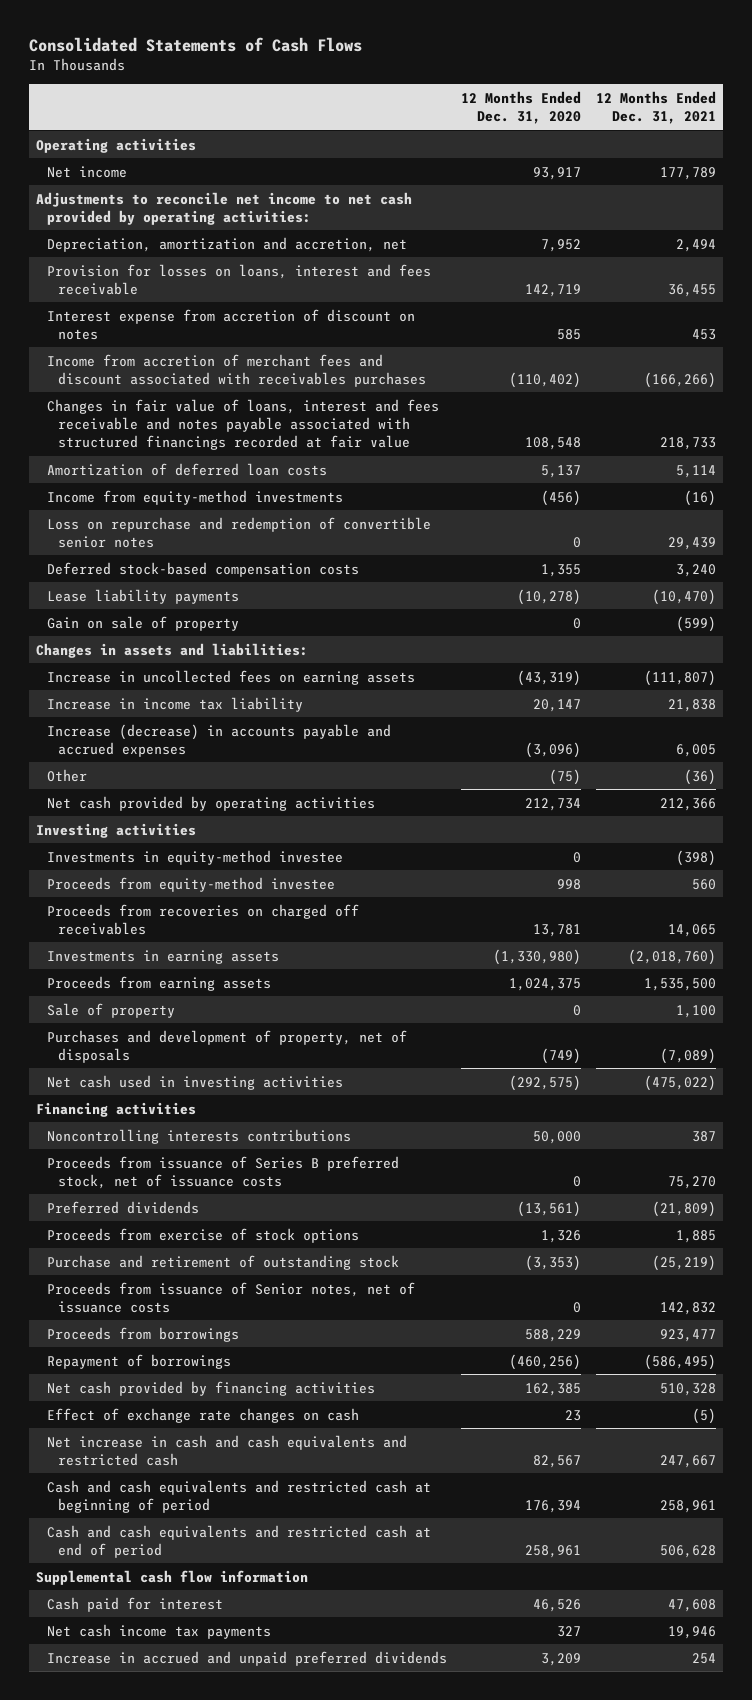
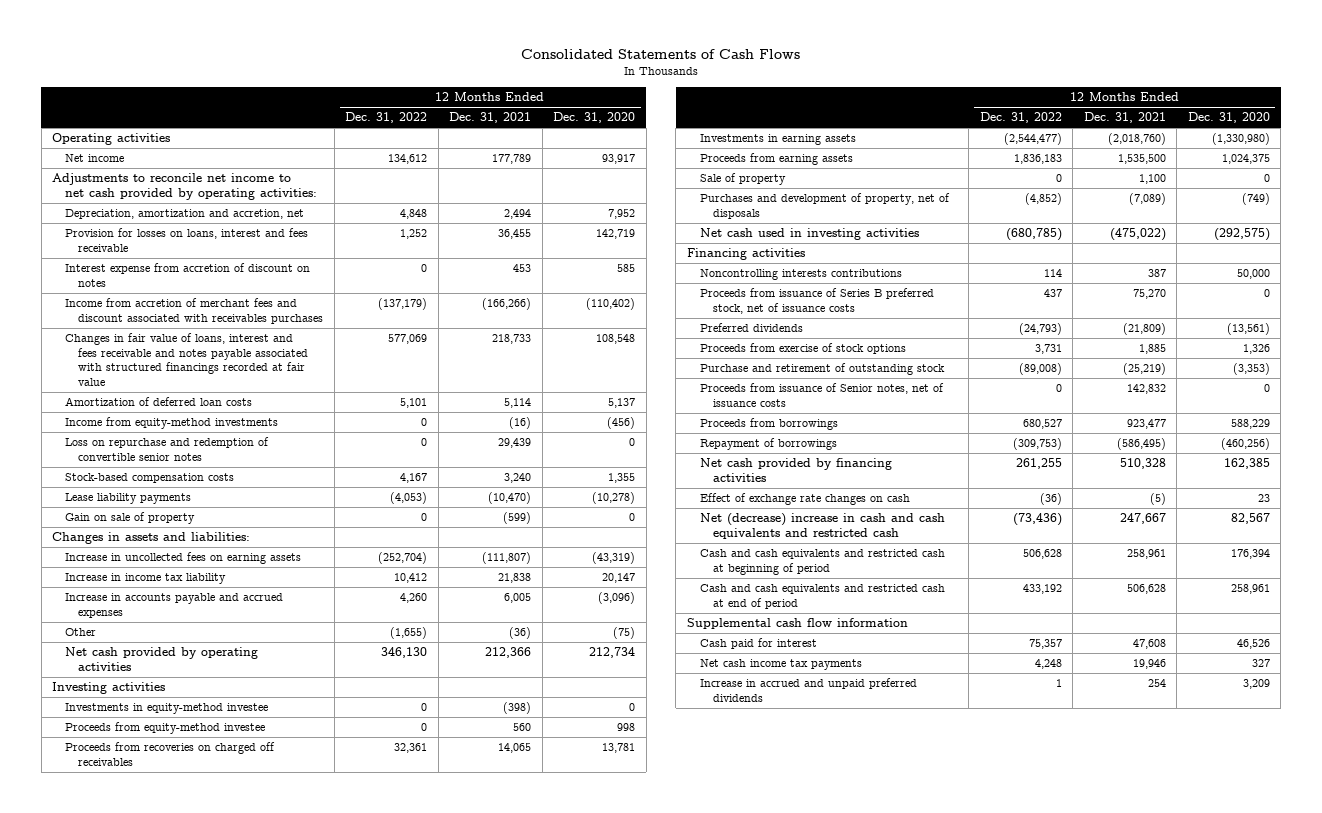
none -> [345,112,428,124] Dec. 31, 2022
[46,561,359,577] Deferred stock-based compensation costs -> [65,473,235,484] Stock-based compensation costs
[46,723,391,757] Increase (decrease) in accounts payable and accrued expenses -> [65,593,284,618] Increase in accounts payable and accrued expenses
[46,1434,407,1466] Net increase in cash and cash equivalents and restricted cash -> [699,513,945,539] Net (decrease) increase in cash and cash equivalents and restricted cash

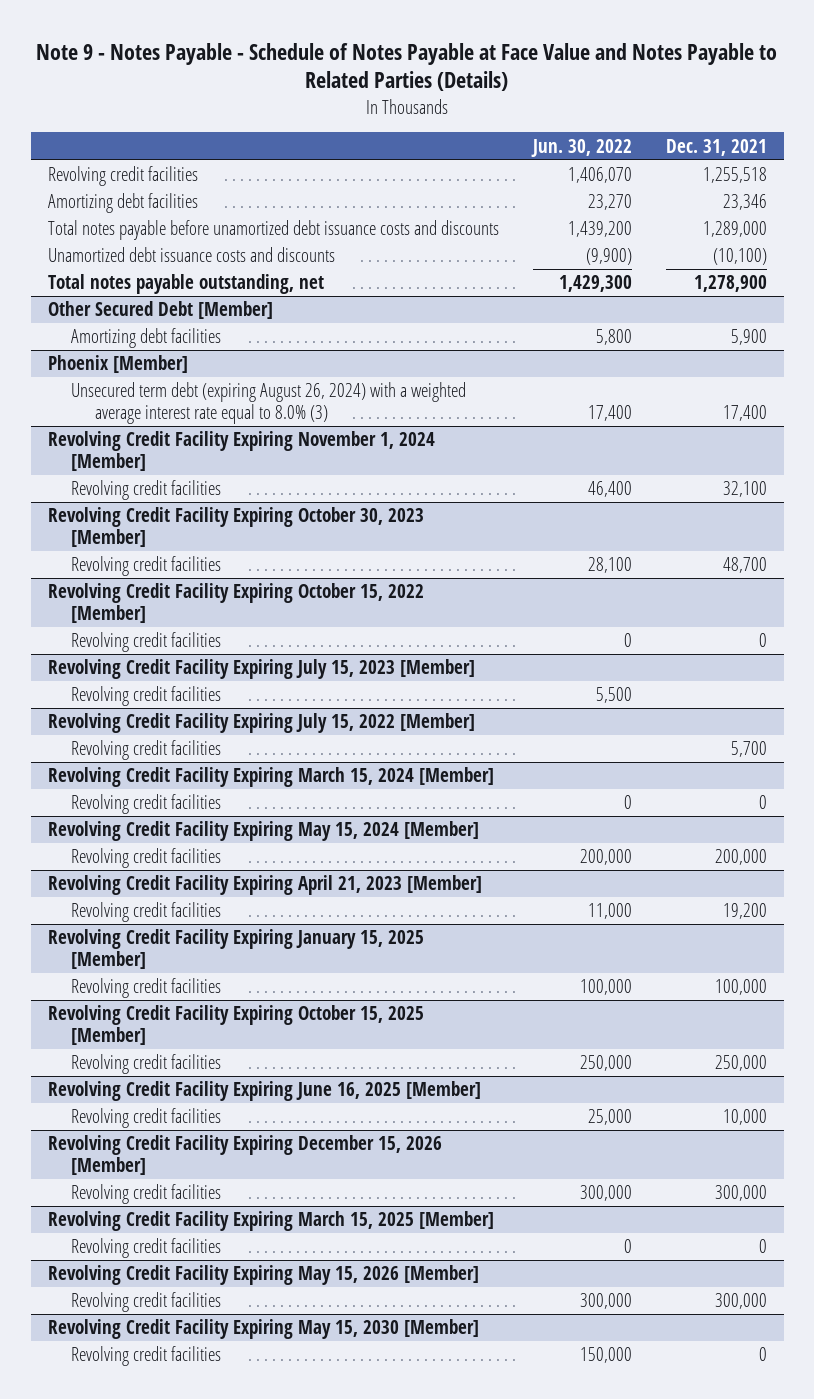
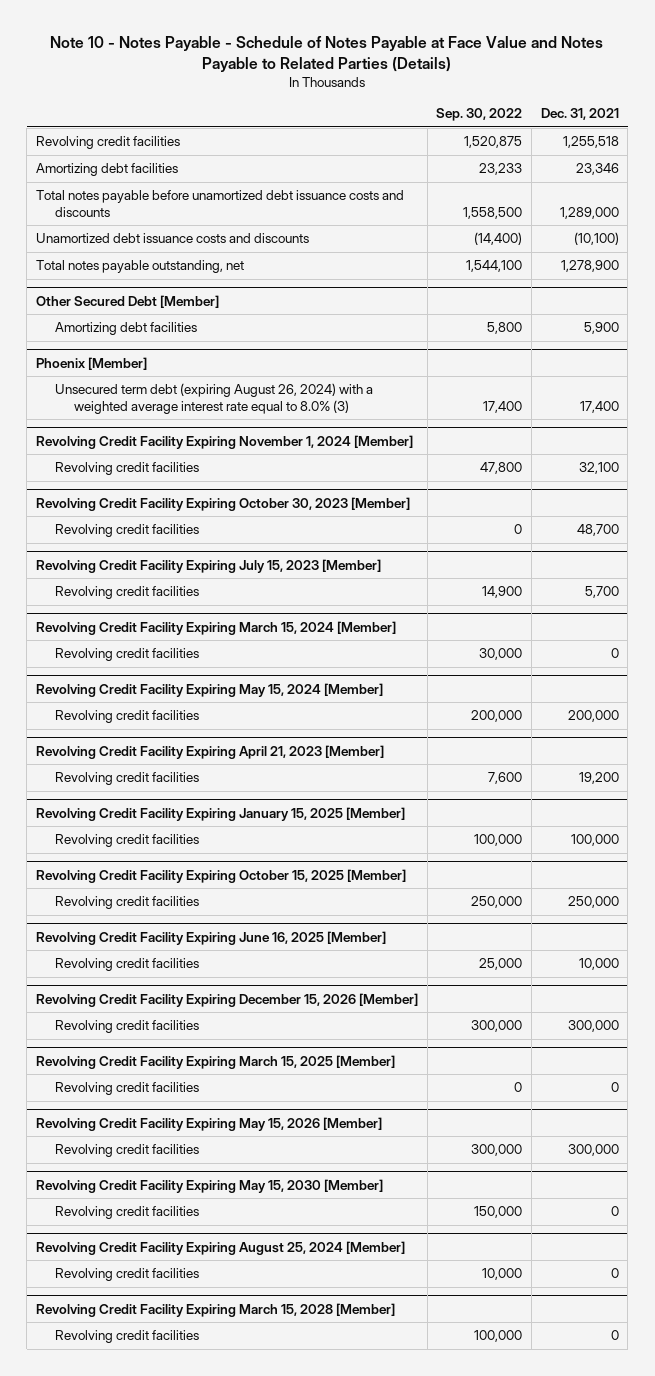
[36,42,778,92] Note 9 - Notes Payable - Schedule of Notes Payable at Face Value and Notes Payable to Related Parties (Details) -> [50,35,604,72] Note 10 - Notes Payable - Schedule of Notes Payable at Face Value and Notes Payable to Related Parties (Details)
[530,138,632,157] Jun. 30, 2022 -> none
none -> [436,108,523,122] Sep. 30, 2022
[47,583,424,624] Revolving Credit Facility Expiring October 15, 2022 [Member] -> none
[71,632,222,653] Revolving credit facilities -> none
[71,686,222,707] Revolving credit facilities -> none
[47,713,475,734] Revolving Credit Facility Expiring July 15, 2022 [Member] -> none
none -> [36,1240,406,1255] Revolving Credit Facility Expiring August 25, 2024 [Member]
none -> [54,1268,199,1282] Revolving credit facilities
none -> [36,1302,396,1317] Revolving Credit Facility Expiring March 15, 2028 [Member]
none -> [54,1330,199,1344] Revolving credit facilities

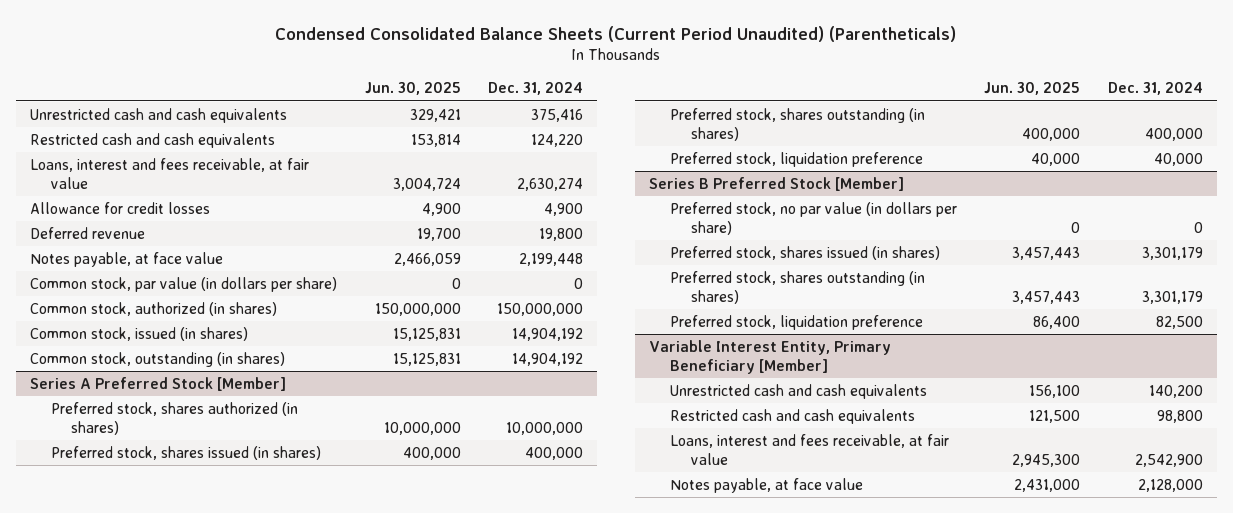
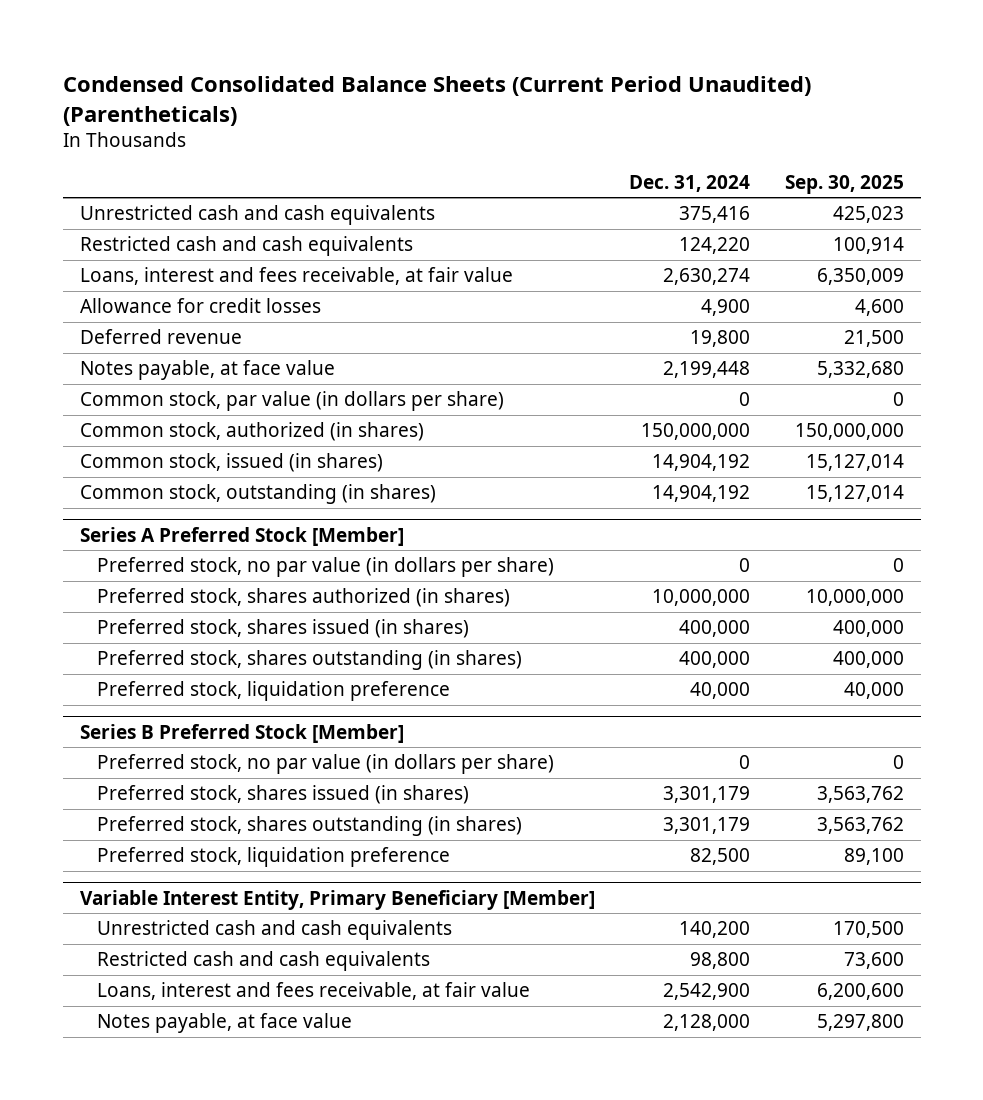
[365,82,462,96] Jun. 30, 2025 -> none
none -> [784,174,904,194] Sep. 30, 2025
none -> [96,557,554,578] Preferred stock, no par value (in dollars per share)

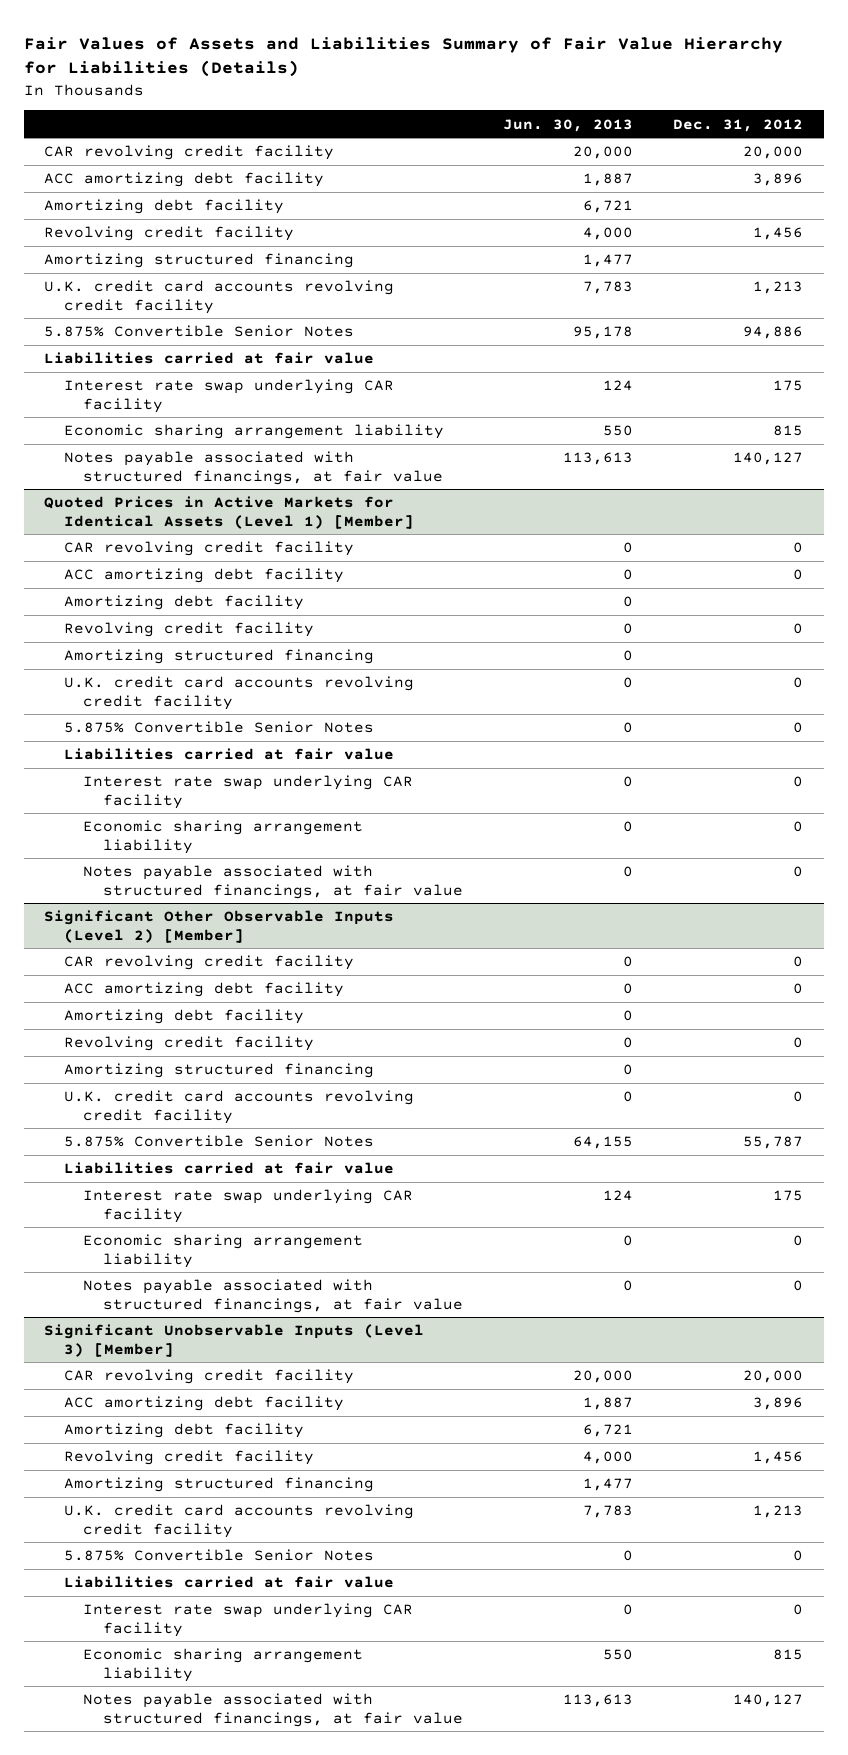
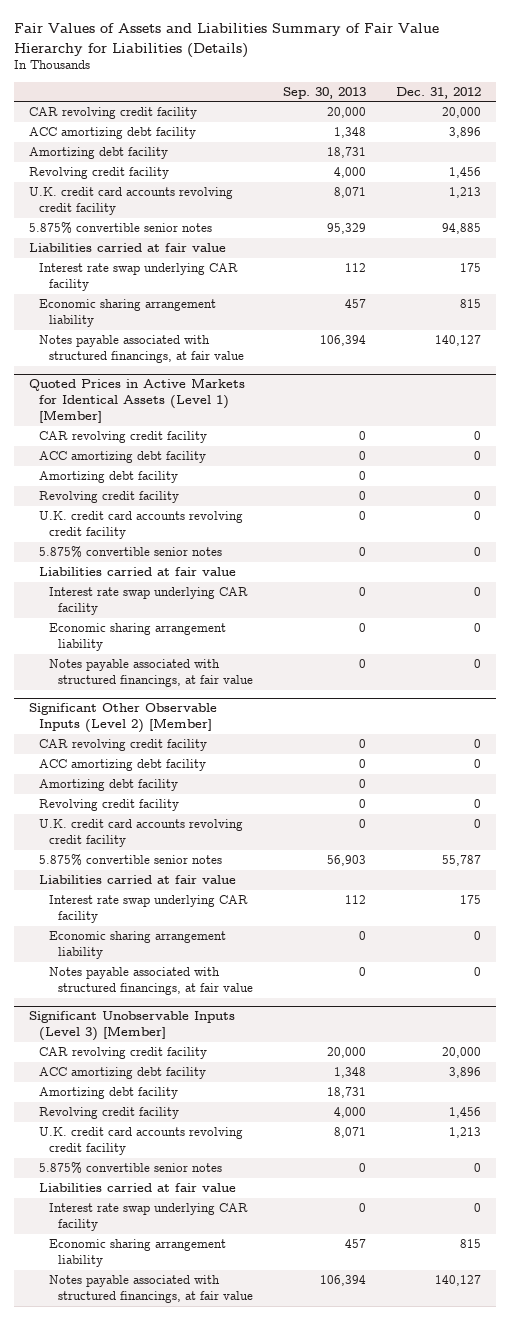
[503,118,634,132] Jun. 30, 2013 -> none
none -> [282,86,366,99] Sep. 30, 2013
[44,253,355,269] Amortizing structured financing -> none
[44,325,355,338] 5.875% Convertible Senior Notes -> [29,222,213,235] 5.875% convertible senior notes
[743,326,804,340] 94,886 -> [441,223,481,235] 94,885
[63,649,374,665] Amortizing structured financing -> none
[63,721,374,734] 5.875% Convertible Senior Notes -> [38,546,222,559] 5.875% convertible senior notes
[63,1063,374,1079] Amortizing structured financing -> none
[63,1135,374,1148] 5.875% Convertible Senior Notes -> [38,854,222,867] 5.875% convertible senior notes
[63,1477,374,1493] Amortizing structured financing -> none
[63,1549,374,1562] 5.875% Convertible Senior Notes -> [38,1162,222,1175] 5.875% convertible senior notes

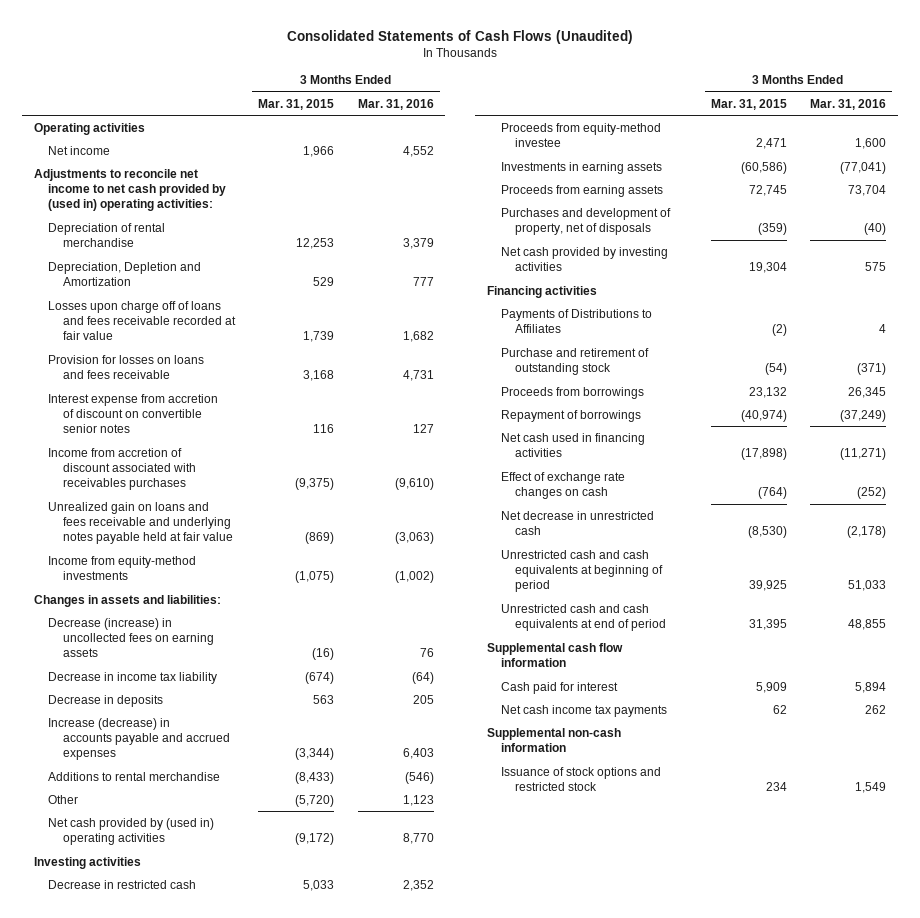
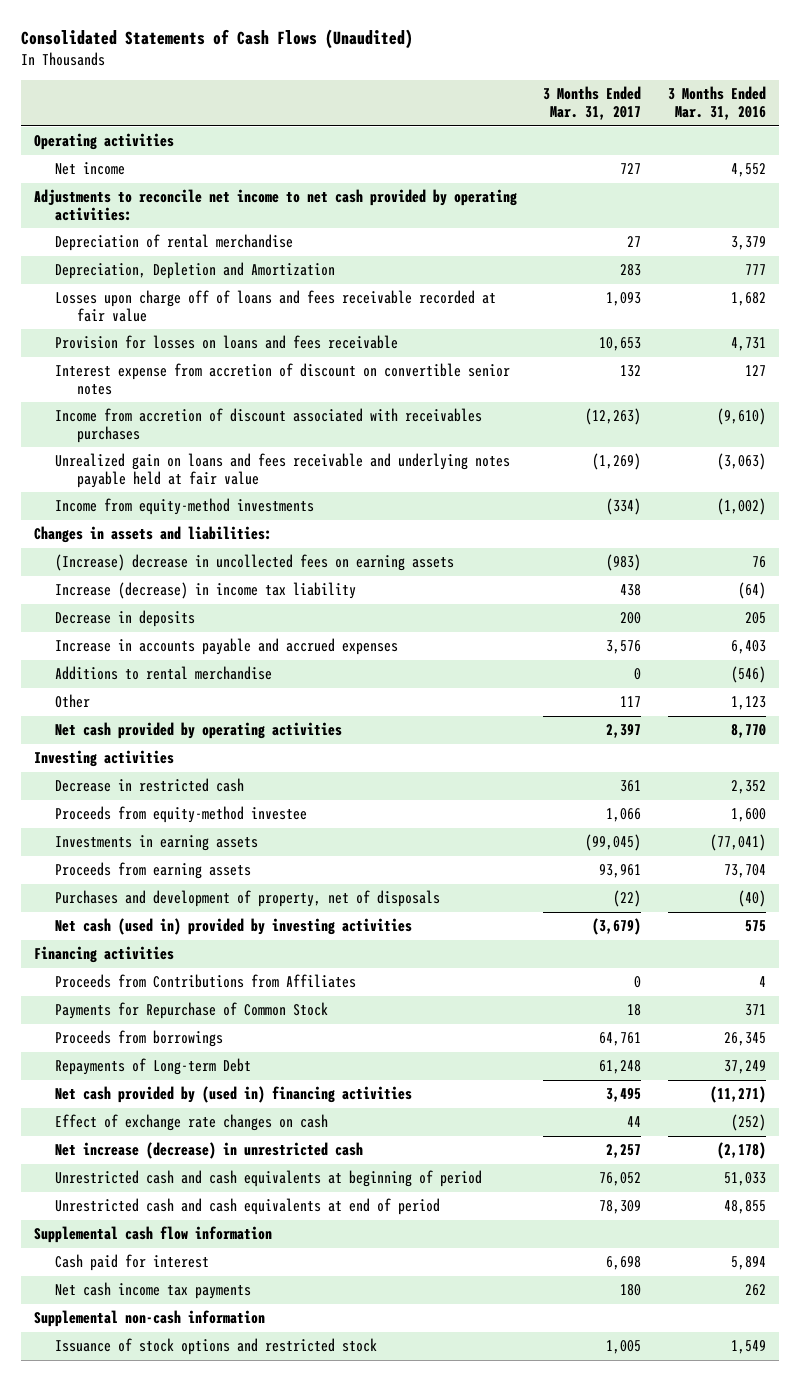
[258,98,335,110] Mar. 31, 2015 -> none
none -> [543,86,642,121] 3 Months Ended Mar. 31, 2017
[34,168,227,211] Adjustments to reconcile net income to net cash provided by (used in) operating activities: -> [33,189,517,221] Adjustments to reconcile net income to net cash provided by operating activities:
[48,617,214,657] Decrease (increase) in uncollected fees on earning assets -> [55,554,455,572] (Increase) decrease in uncollected fees on earning assets
[48,671,218,684] Decrease in income tax liability -> [55,582,357,600] Increase (decrease) in income tax liability
[48,717,230,760] Increase (decrease) in accounts payable and accrued expenses -> [55,638,399,656] Increase in accounts payable and accrued expenses
[48,817,215,845] Net cash provided by (used in) operating activities -> [55,722,343,740] Net cash provided by operating activities
[500,246,668,271] Net cash provided by investing activities -> [55,918,413,936] Net cash (used in) provided by investing activities
[500,308,652,333] Payments of Distributions to Affiliates -> none
none -> [55,974,357,989] Proceeds from Contributions from Affiliates
[500,347,649,375] Purchase and retirement of outstanding stock -> [55,1002,329,1020] Payments for Repurchase of Common Stock
[857,362,887,375] (371) -> [744,1004,766,1017] 371
[500,409,641,422] Repayment of borrowings -> [55,1058,252,1076] Repayments of Long-term Debt
[840,409,887,422] (37,249) -> [723,1060,766,1075] 37,249
[500,432,645,457] Net cash used in financing activities -> [55,1086,413,1104] Net cash provided by (used in) financing activities
[500,510,654,535] Net decrease in unrestricted cash -> [55,1142,364,1160] Net increase (decrease) in unrestricted cash

